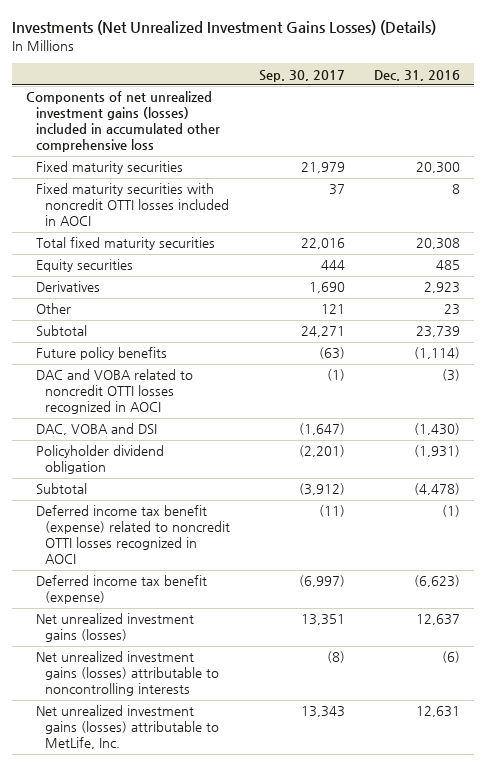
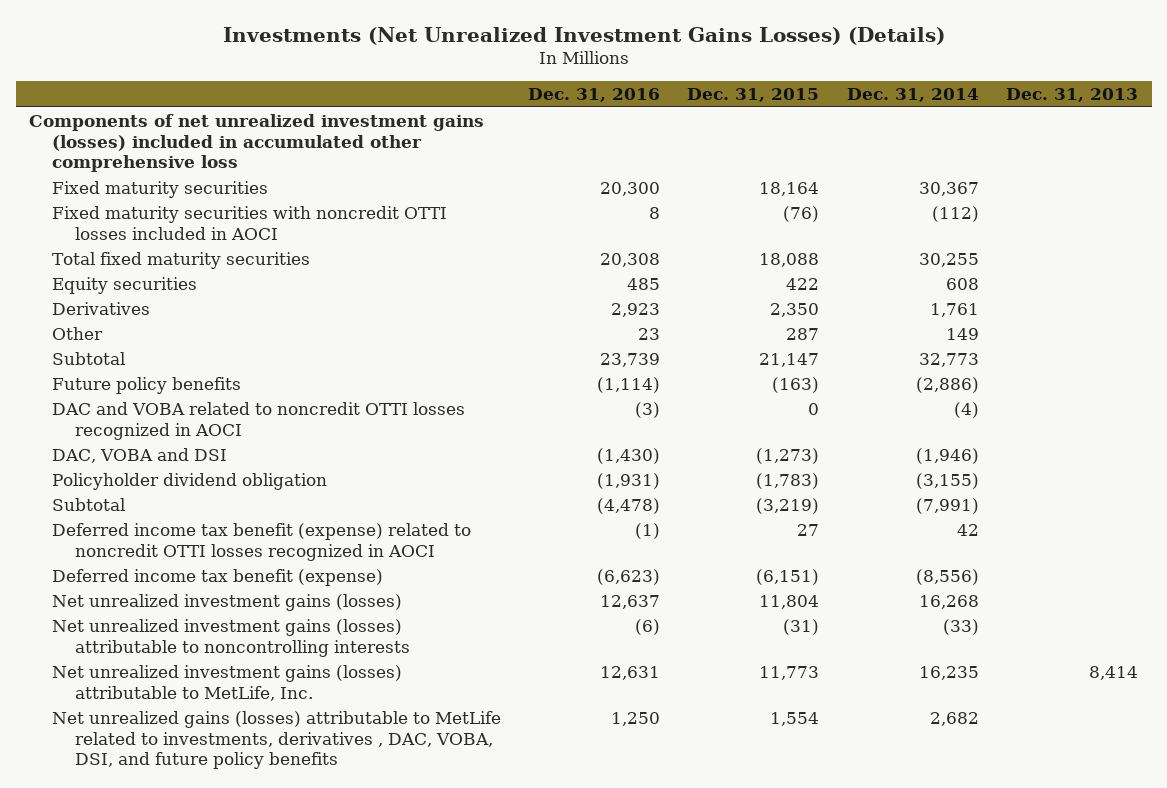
[258,69,345,82] Sep. 30, 2017 -> none
none -> [687,87,820,102] Dec. 31, 2015
none -> [846,87,979,102] Dec. 31, 2014
none -> [1005,87,1138,102] Dec. 31, 2013
none -> [51,710,501,770] Net unrealized gains (losses) attributable to MetLife related to investments, derivatives , DAC, VOBA, DSI, and future policy benefits

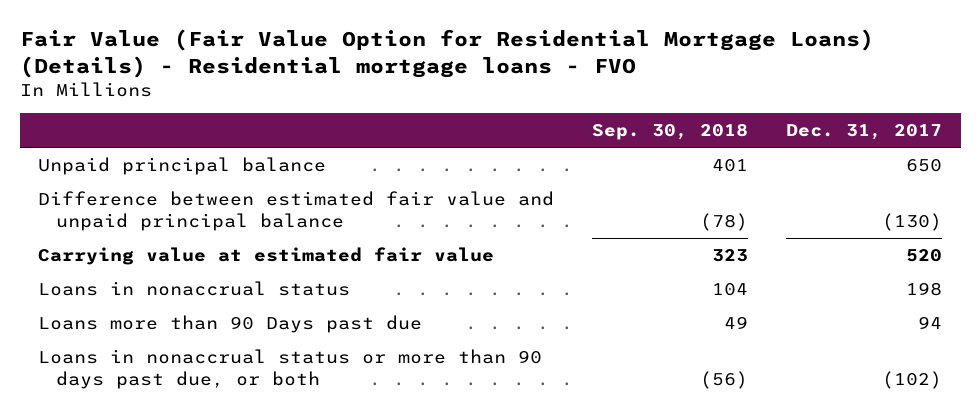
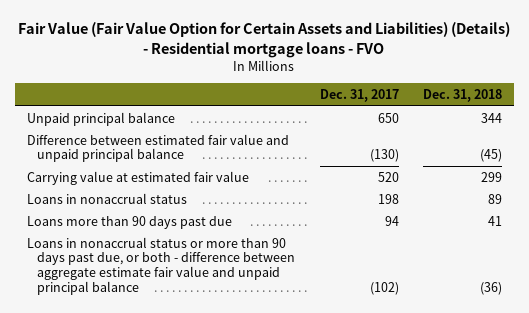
[19,29,874,79] Fair Value (Fair Value Option for Residential Mortgage Loans) (Details) - Residential mortgage loans - FVO -> [18,22,511,58] Fair Value (Fair Value Option for Certain Assets and Liabilities) (Details) - Residential mortgage loans - FVO
[592,123,749,141] Sep. 30, 2018 -> none
none -> [422,89,502,103] Dec. 31, 2018
[38,315,423,334] Loans more than 90 Days past due -> [26,215,232,229] Loans more than 90 days past due
[38,349,543,389] Loans in nonaccrual status or more than 90 days past due, or both -> [26,236,296,295] Loans in nonaccrual status or more than 90 days past due, or both - difference between aggregate estimate fair value and unpaid principal balance

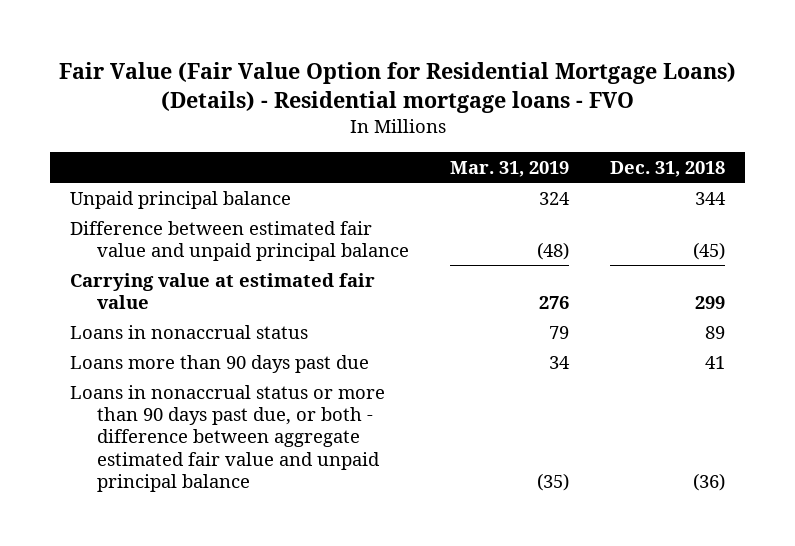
[18,22,511,58] Fair Value (Fair Value Option for Certain Assets and Liabilities) (Details) - Residential mortgage loans - FVO -> [58,62,736,114] Fair Value (Fair Value Option for Residential Mortgage Loans) (Details) - Residential mortgage loans - FVO
[319,89,399,103] Dec. 31, 2017 -> none
none -> [450,160,570,177] Mar. 31, 2019
[26,236,296,295] Loans in nonaccrual status or more than 90 days past due, or both - difference between aggregate estimate fair value and unpaid principal balance -> [70,384,386,492] Loans in nonaccrual status or more than 90 days past due, or both - difference between aggregate estimated fair value and unpaid principal balance

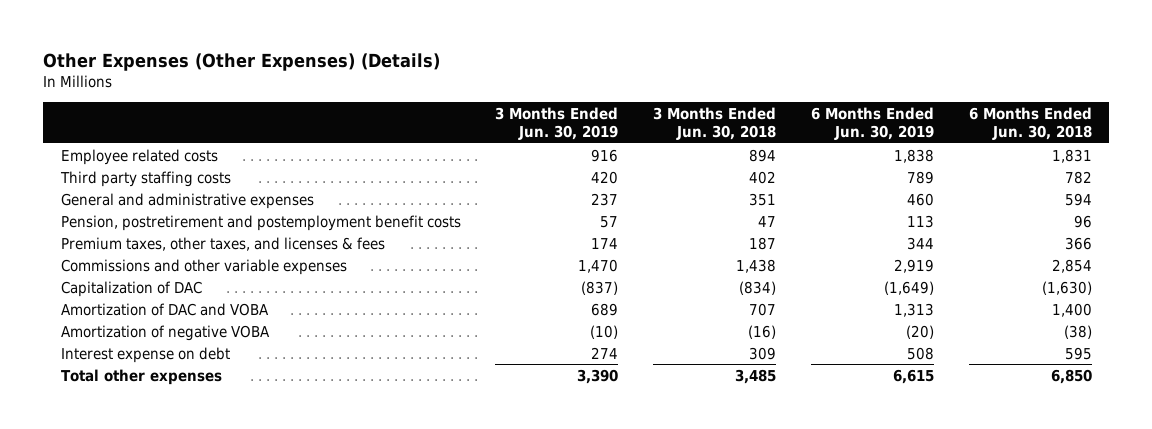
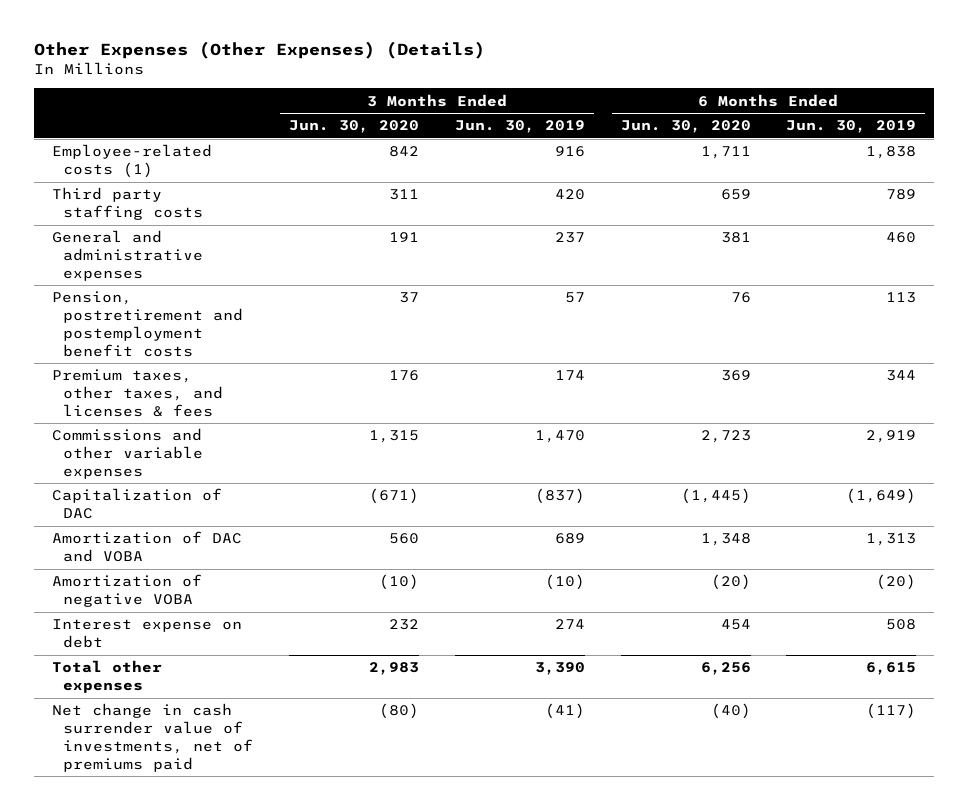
[653,106,777,141] 3 Months Ended Jun. 30, 2018 -> none
[968,106,1092,141] 6 Months Ended Jun. 30, 2018 -> none
none -> [289,120,420,134] Jun. 30, 2020
none -> [620,120,751,134] Jun. 30, 2020
[60,148,218,165] Employee related costs -> [51,144,212,179] Employee-related costs (1)
none -> [51,703,254,772] Net change in cash surrender value of investments, net of premiums paid

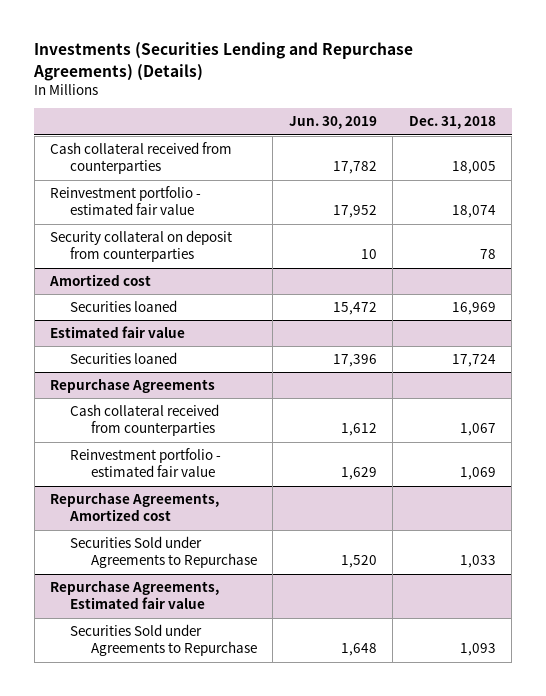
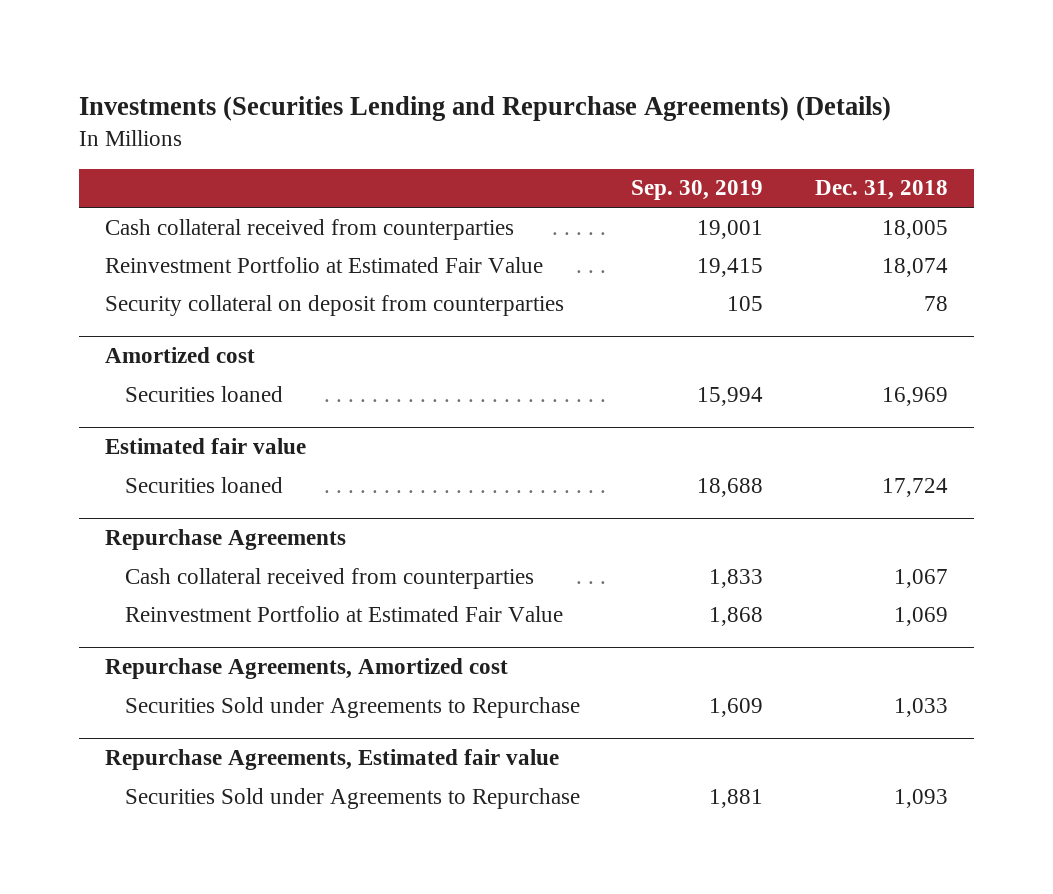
[288,116,377,130] Jun. 30, 2019 -> none
none -> [631,180,764,201] Sep. 30, 2019
[50,186,202,216] Reinvestment portfolio - estimated fair value -> [105,256,544,273] Reinvestment Portfolio at Estimated Fair Value
[70,448,222,478] Reinvestment portfolio - estimated fair value -> [124,605,563,622] Reinvestment Portfolio at Estimated Fair Value

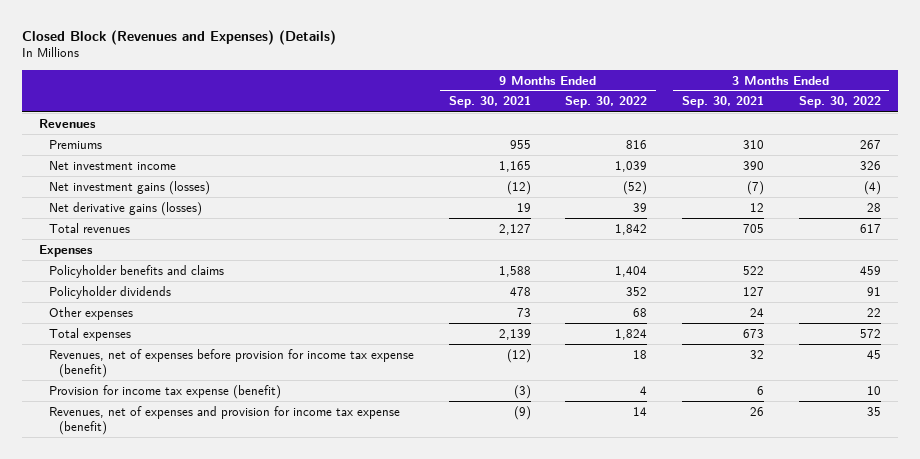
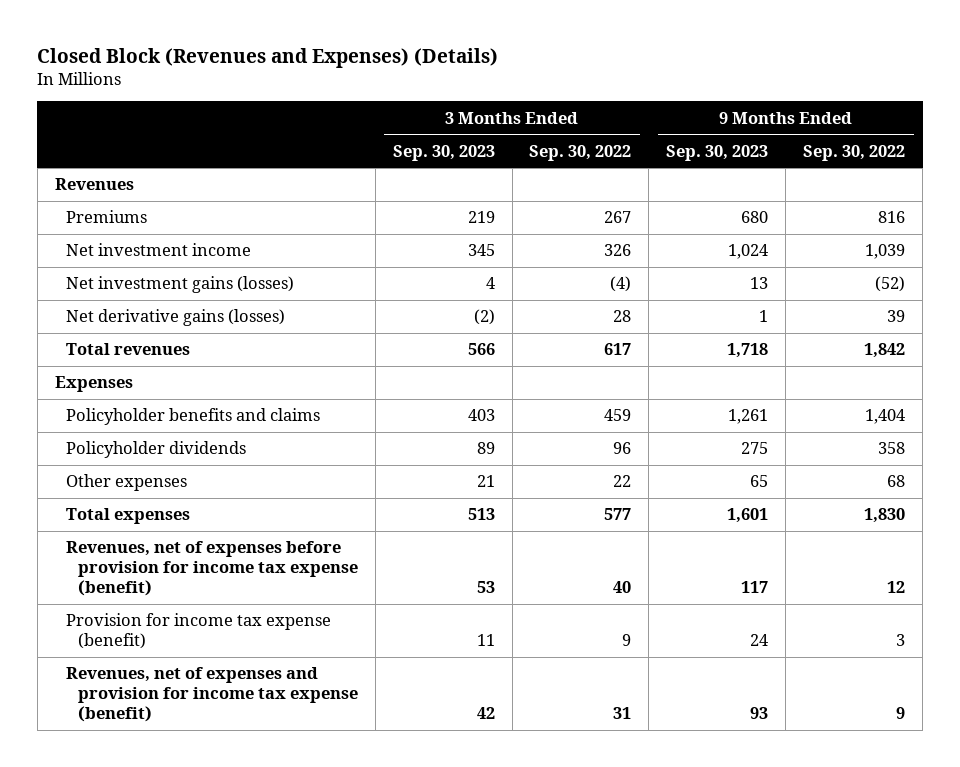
[448,96,531,109] Sep. 30, 2021 -> none
[681,96,764,109] Sep. 30, 2021 -> none
none -> [392,144,495,161] Sep. 30, 2023
none -> [666,144,769,161] Sep. 30, 2023
[626,286,648,296] 352 -> [878,442,906,455] 358
[866,286,881,296] 91 -> [613,442,632,455] 96
[615,328,648,340] 1,824 -> [864,508,906,524] 1,830
[859,328,881,338] 572 -> [604,508,632,521] 577
[633,349,648,359] 18 -> [887,581,906,594] 12
[866,349,881,359] 45 -> [613,581,632,594] 40
[640,385,648,395] 4 -> [896,634,906,647] 3
[866,385,881,395] 10 -> [622,634,632,647] 9
[633,406,648,416] 14 -> [896,707,906,720] 9
[866,406,881,416] 35 -> [613,707,632,720] 31

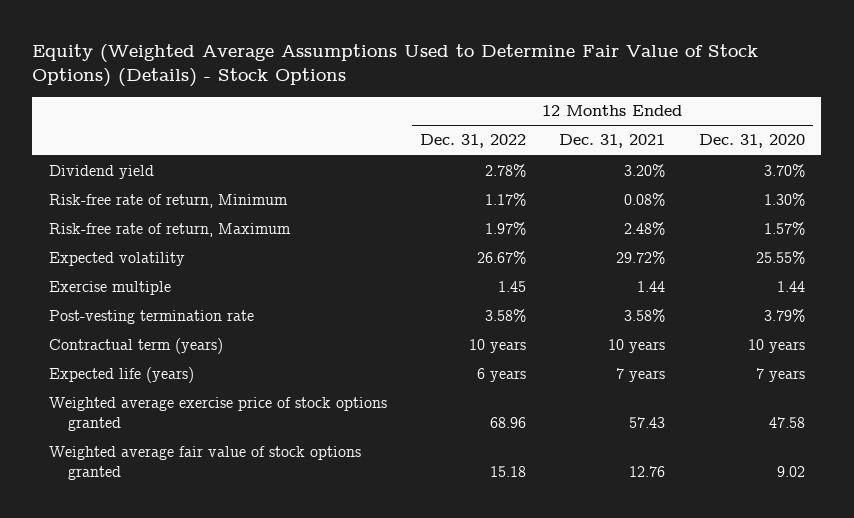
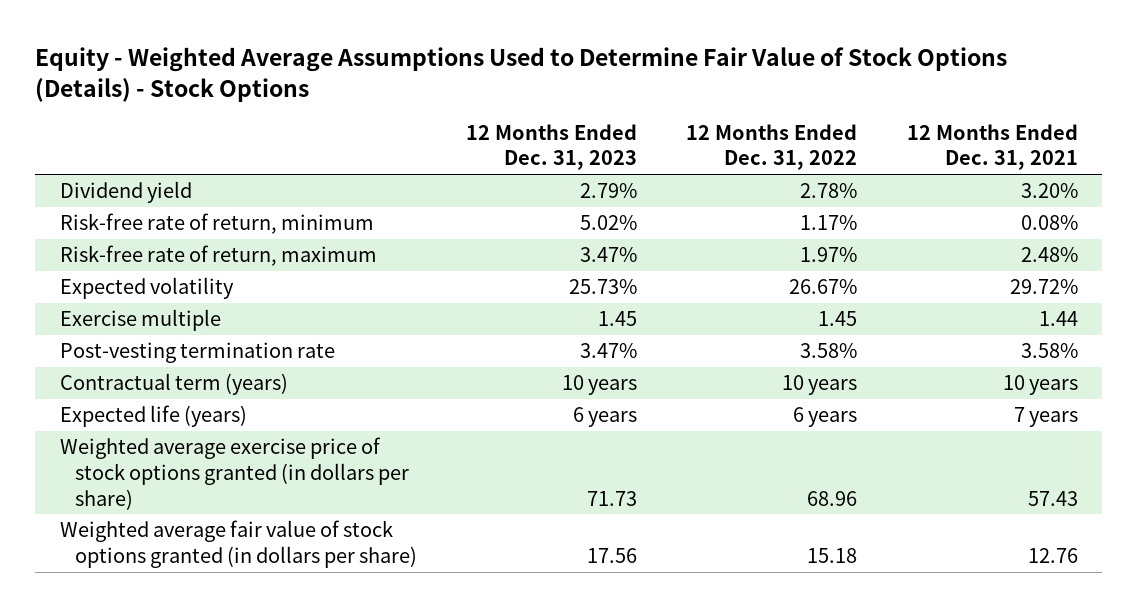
[32,43,759,87] Equity (Weighted Average Assumptions Used to Determine Fair Value of Stock Options) (Details) - Stock Options -> [35,46,1008,102] Equity - Weighted Average Assumptions Used to Determine Fair Value of Stock Options (Details) - Stock Options
[698,134,805,149] Dec. 31, 2020 -> none
none -> [466,123,638,171] 12 Months Ended Dec. 31, 2023
[49,193,289,208] Risk-free rate of return, Minimum -> [59,213,374,235] Risk-free rate of return, minimum
[49,222,292,237] Risk-free rate of return, Maximum -> [59,245,377,267] Risk-free rate of return, maximum
[49,396,388,431] Weighted average exercise price of stock options granted -> [59,437,409,510] Weighted average exercise price of stock options granted (in dollars per share)
[49,445,362,480] Weighted average fair value of stock options granted -> [59,520,417,568] Weighted average fair value of stock options granted (in dollars per share)

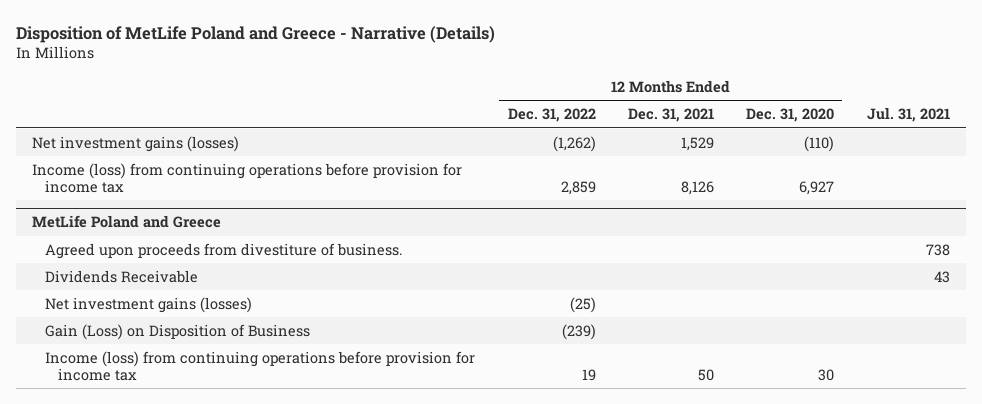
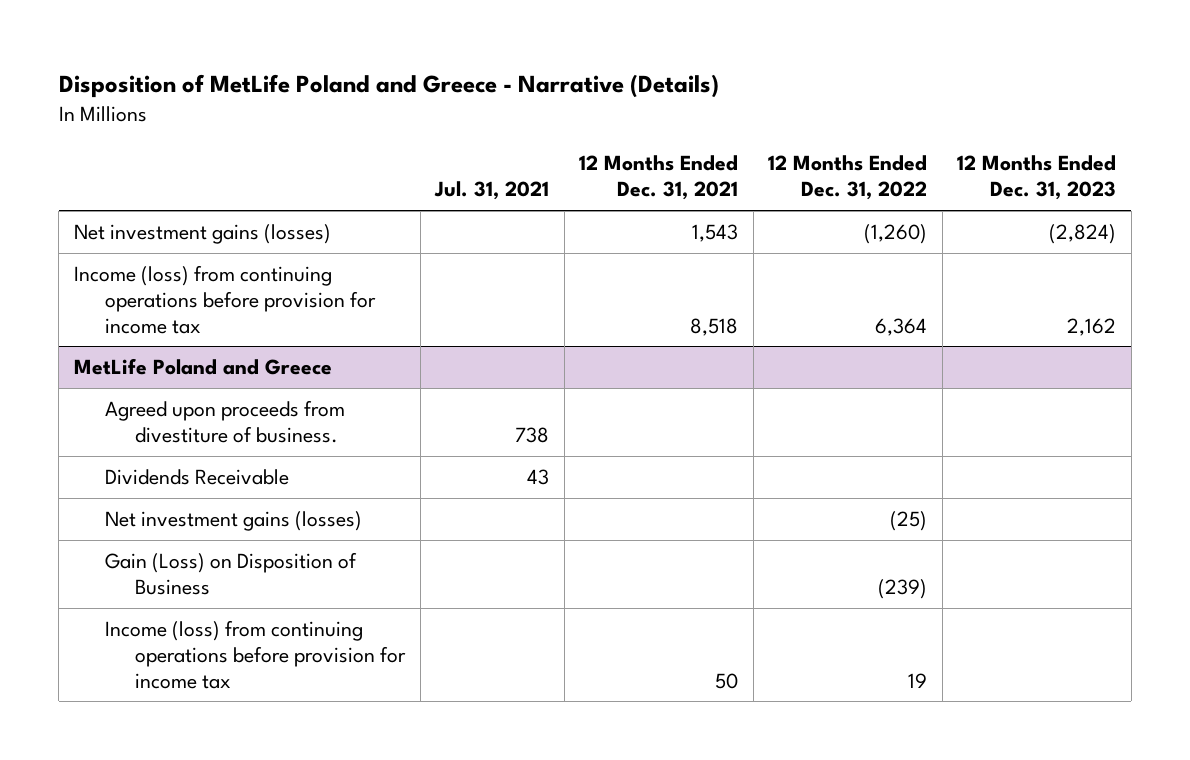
[746,108,835,123] Dec. 31, 2020 -> none
none -> [957,155,1117,201] 12 Months Ended Dec. 31, 2023
[552,135,596,152] (1,262) -> [864,223,928,244] (1,260)
[680,136,714,151] 1,529 -> [692,223,739,242] 1,543
[560,180,596,195] 2,859 -> [875,317,928,336] 6,364
[680,180,714,195] 8,126 -> [690,317,739,336] 8,518

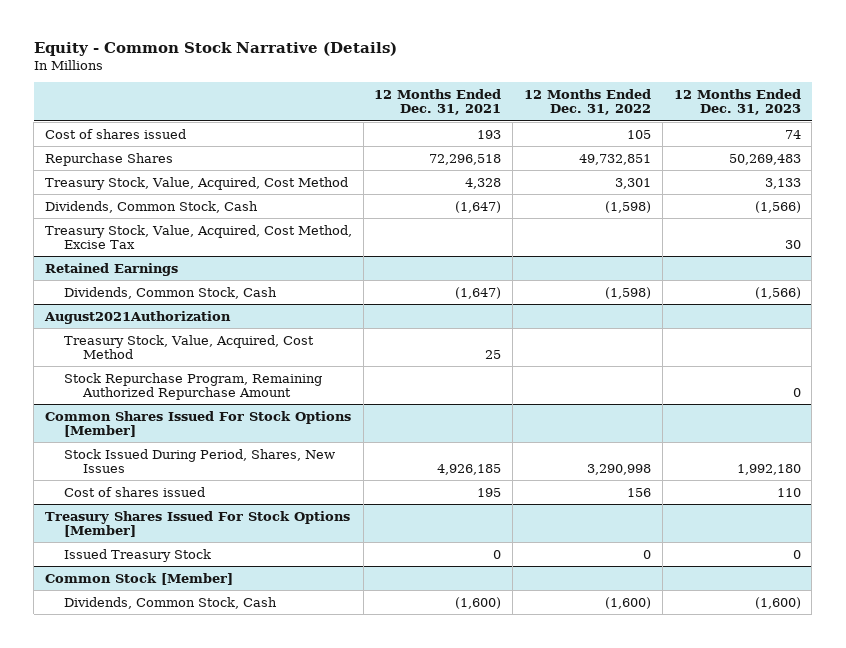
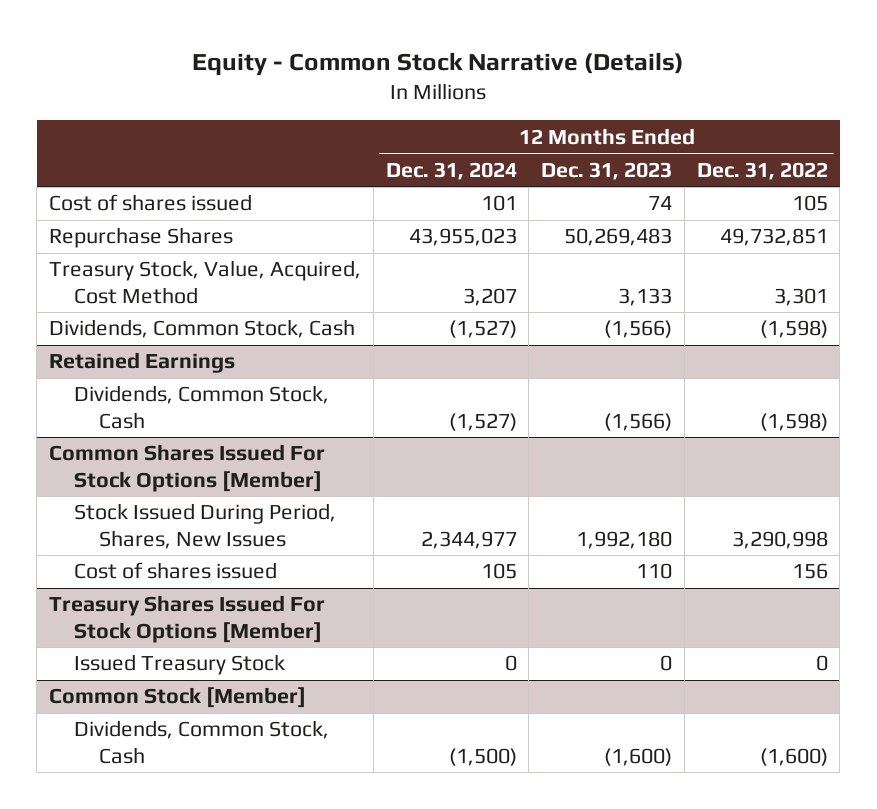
[374,88,502,116] 12 Months Ended Dec. 31, 2021 -> none
none -> [385,161,517,180] Dec. 31, 2024
[45,224,353,249] Treasury Stock, Value, Acquired, Cost Method, Excise Tax -> none
[44,310,232,324] August2021Authorization -> none
[64,334,315,359] Treasury Stock, Value, Acquired, Cost Method -> none
[64,372,323,400] Stock Repurchase Program, Remaining Authorized Repurchase Amount -> none

